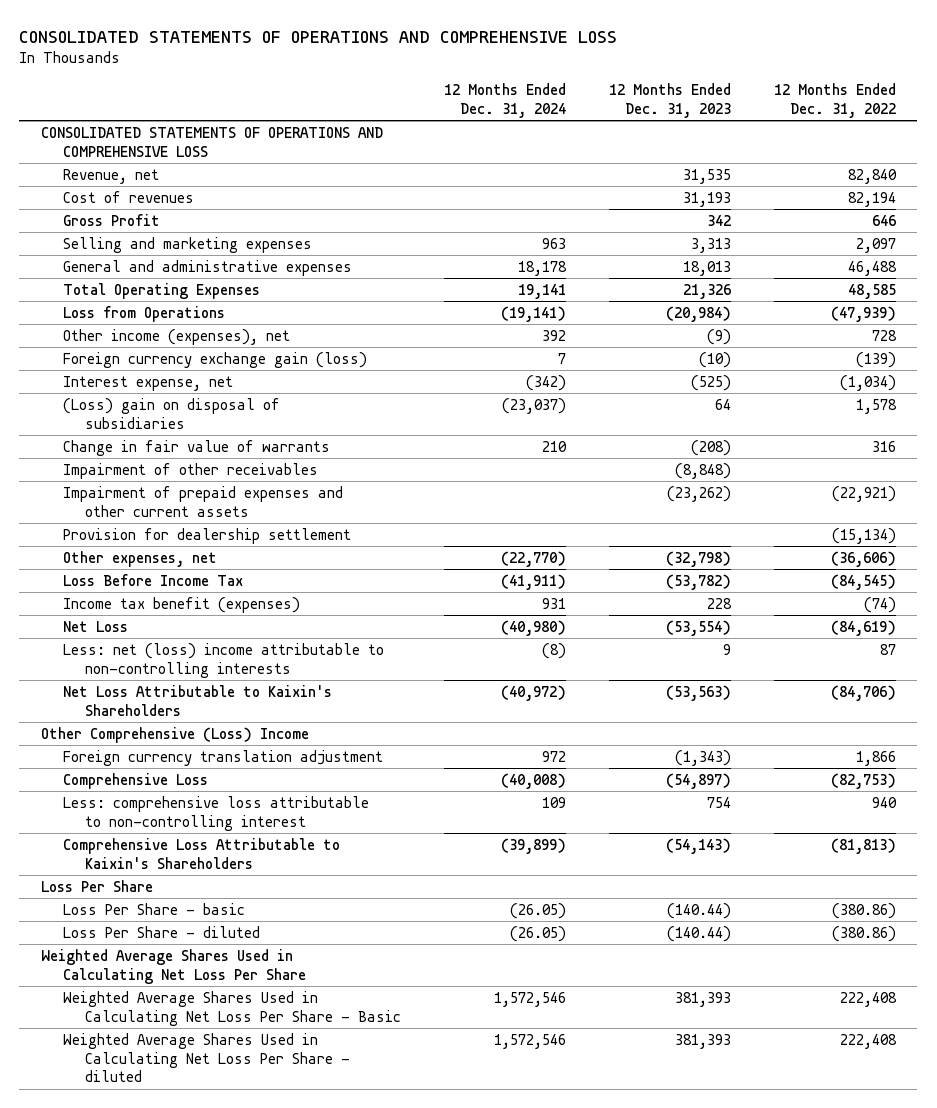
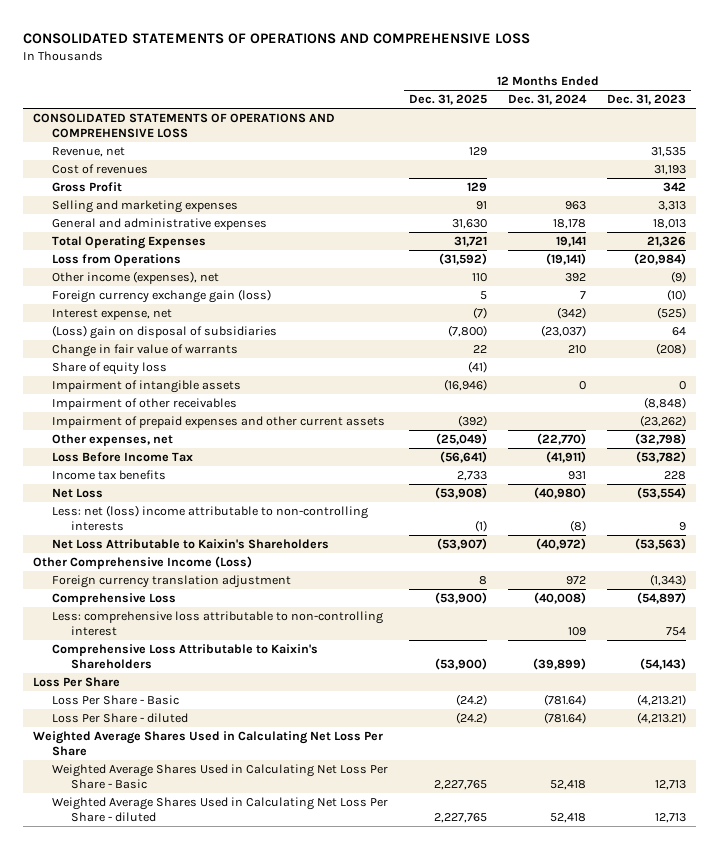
[774,82,897,118] 12 Months Ended Dec. 31, 2022 -> none
none -> [409,94,488,106] Dec. 31, 2025
none -> [52,361,168,375] Share of equity loss
none -> [52,379,242,393] Impairment of intangible assets
[63,527,352,544] Provision for dealership settlement -> none
[63,596,301,613] Income tax benefit (expenses) -> [52,469,167,480] Income tax benefits
[40,726,309,743] Other Comprehensive (Loss) Income -> [33,555,253,569] Other Comprehensive Income (Loss)
[63,902,246,915] Loss Per Share - basic -> [52,694,180,705] Loss Per Share - Basic
[510,902,567,919] (26.05) -> [544,693,587,706] (781.64)
[667,902,732,919] (140.44) -> [637,693,687,706] (4,213.21)
[510,925,567,942] (26.05) -> [544,711,587,724] (781.64)
[667,925,732,942] (140.44) -> [637,711,687,724] (4,213.21)
[494,991,567,1007] 1,572,546 -> [550,779,587,790] 52,418
[675,991,732,1007] 381,393 -> [655,779,687,790] 12,713
[494,1033,567,1049] 1,572,546 -> [550,812,587,823] 52,418
[675,1033,732,1049] 381,393 -> [655,812,687,823] 12,713

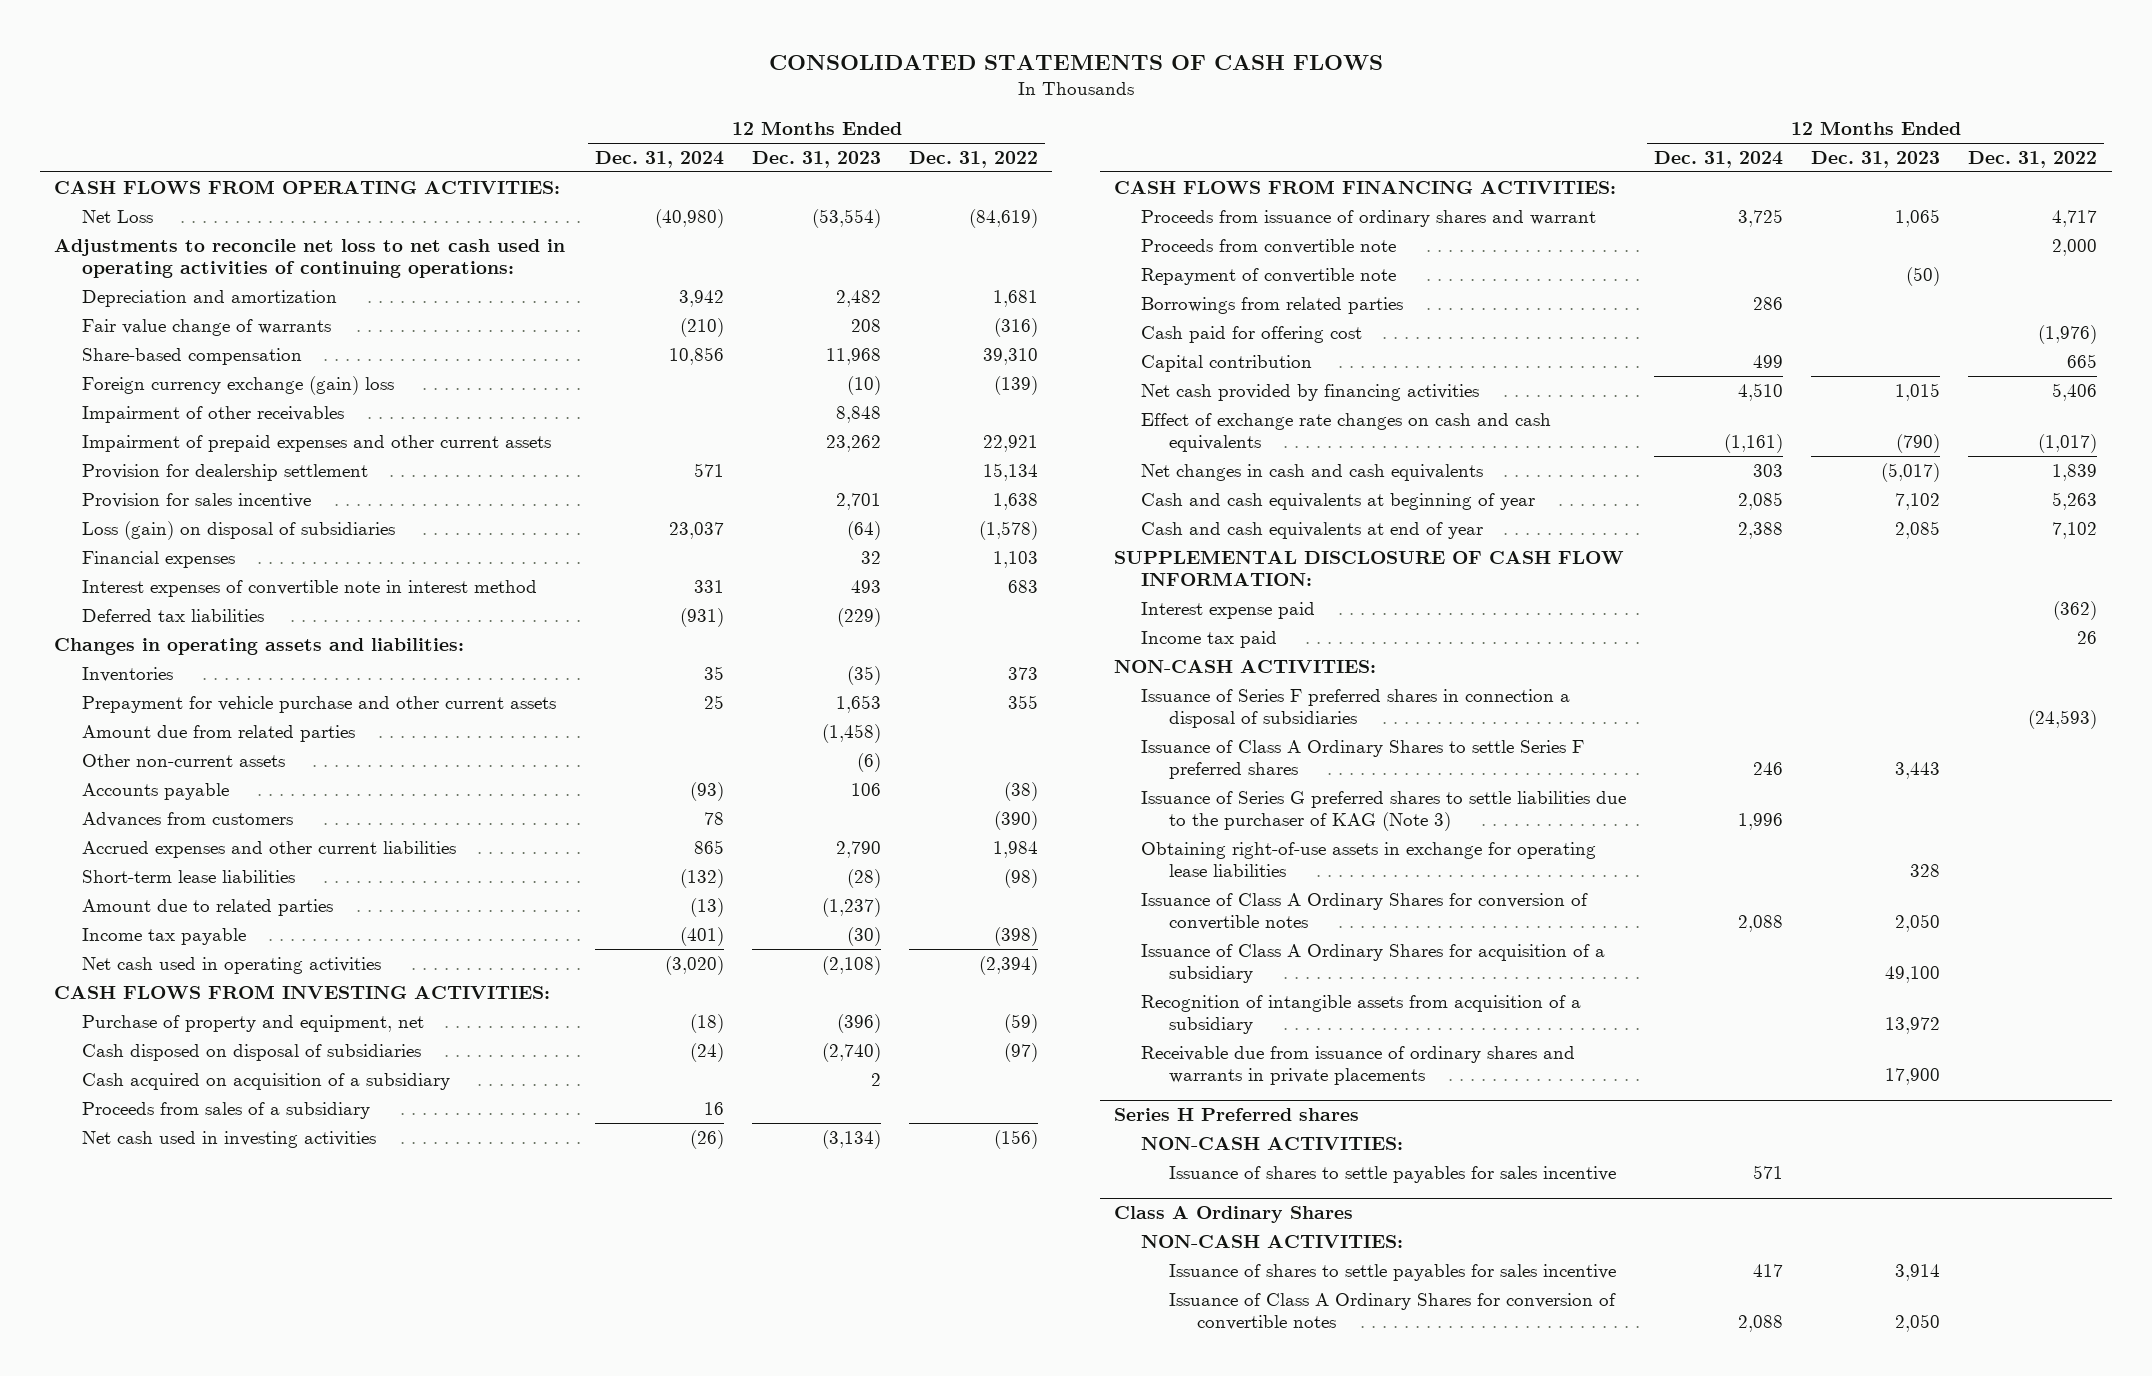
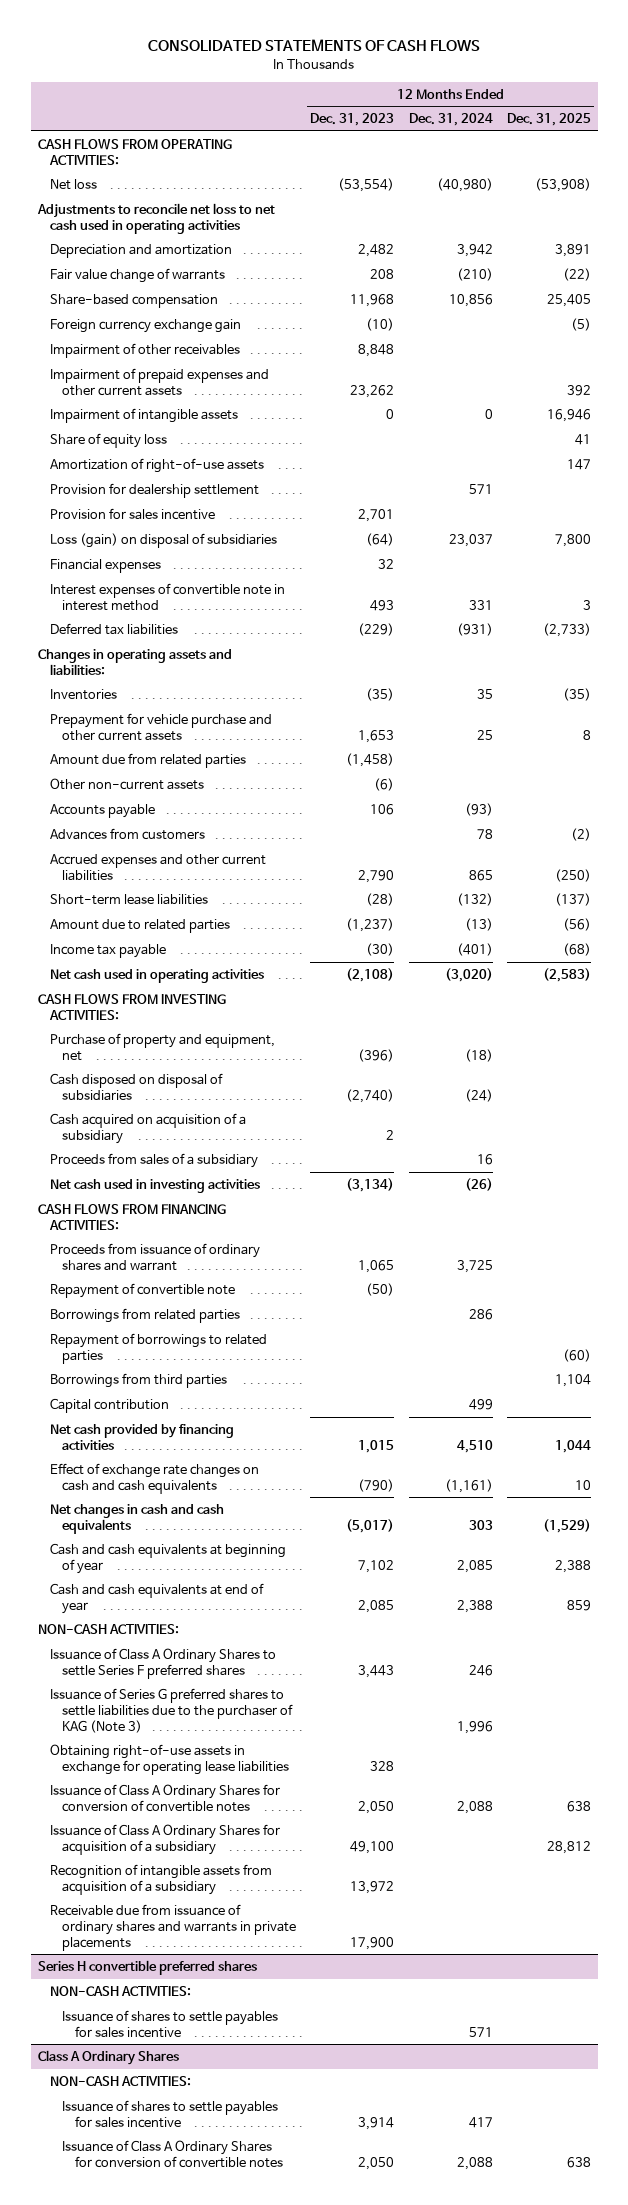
[909,151,1039,169] Dec. 31, 2022 -> none
none -> [506,113,591,127] Dec. 31, 2025
[82,210,154,224] Net Loss -> [49,178,97,190] Net loss
[54,239,566,279] Adjustments to reconcile net loss to net cash used in operating activities of continuing operations: -> [36,202,275,234] Adjustments to reconcile net loss to net cash used in operating activities
[82,376,395,396] Foreign currency exchange (gain) loss -> [49,318,241,333] Foreign currency exchange gain
none -> [49,407,238,423] Impairment of intangible assets
none -> [49,432,167,448] Share of equity loss
none -> [49,457,264,473] Amortization of right-of-use assets
[1141,239,1397,255] Proceeds from convertible note -> none
[1141,326,1363,344] Cash paid for offering cost -> none
none -> [49,1332,267,1364] Repayment of borrowings to related parties
none -> [49,1372,227,1388] Borrowings from third parties
[1113,550,1624,587] SUPPLEMENTAL DISCLOSURE OF CASH FLOW INFORMATION: -> none
[1141,602,1316,620] Interest expense paid -> none
[1141,631,1278,649] Income tax paid -> none
[1141,689,1571,729] Issuance of Series F preferred shares in connection a disposal of subsidiaries -> none
[1113,1108,1359,1122] Series H Preferred shares -> [37,1959,257,1975] Series H convertible preferred shares

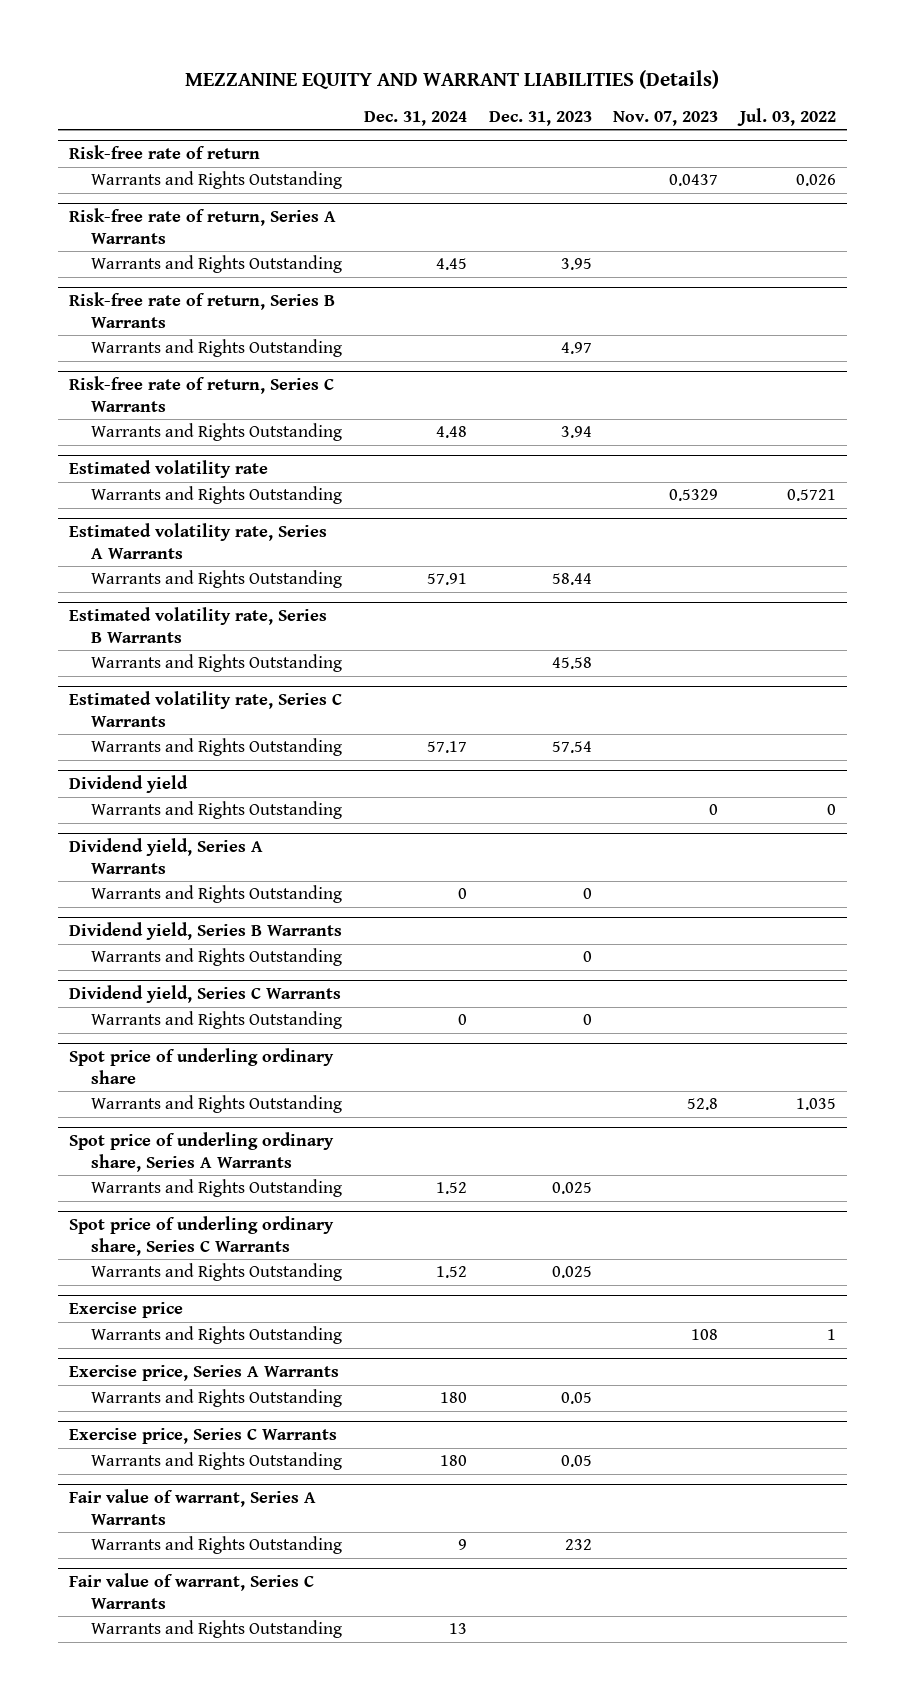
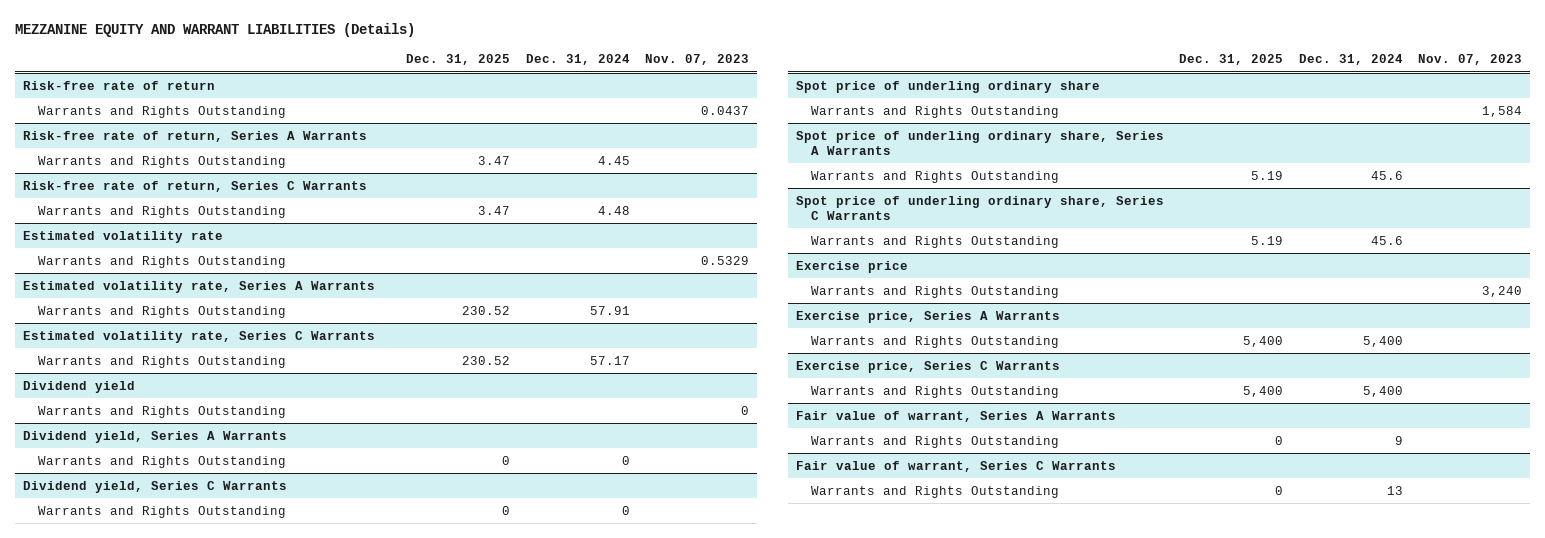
[488,111,592,127] Dec. 31, 2023 -> none
[736,108,836,127] Jul. 03, 2022 -> none
none -> [406,54,511,66] Dec. 31, 2025
[68,292,335,328] Risk-free rate of return, Series B Warrants -> none
[91,339,343,358] Warrants and Rights Outstanding -> none
[68,607,327,643] Estimated volatility rate, Series B Warrants -> none
[91,654,343,673] Warrants and Rights Outstanding -> none
[68,922,342,941] Dividend yield, Series B Warrants -> none
[91,948,343,967] Warrants and Rights Outstanding -> none
[687,1098,719,1111] 52.8 -> [1482,105,1523,117] 1,584
[435,1182,467,1195] 1.52 -> [1370,170,1403,180] 45.6
[435,1266,467,1279] 1.52 -> [1370,235,1403,245] 45.6
[691,1329,719,1341] 108 -> [1482,285,1523,297] 3,240
[439,1392,467,1404] 180 -> [1362,335,1403,347] 5,400
[439,1455,467,1467] 180 -> [1362,385,1403,397] 5,400

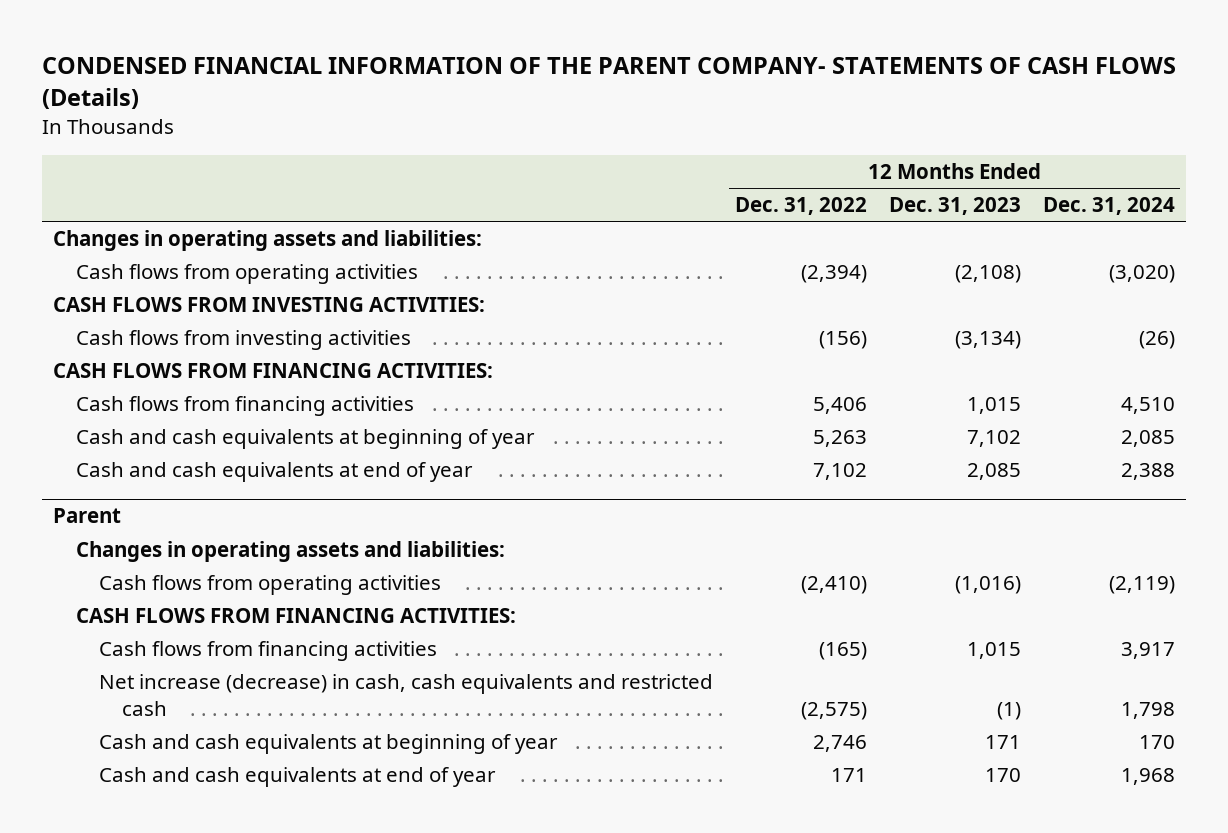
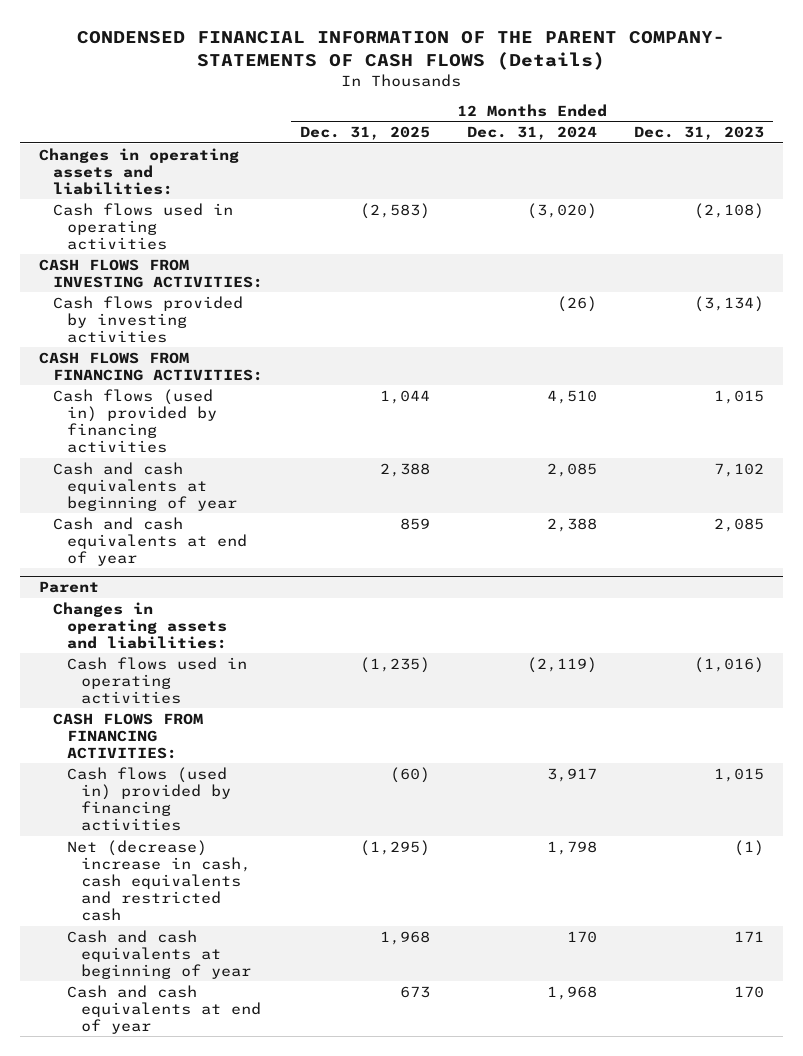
[734,197,867,216] Dec. 31, 2022 -> none
none -> [299,126,430,141] Dec. 31, 2025
[76,264,419,285] Cash flows from operating activities -> [52,202,233,250] Cash flows used in operating activities
[76,330,412,351] Cash flows from investing activities -> [52,295,243,343] Cash flows provided by investing activities
[76,396,415,417] Cash flows from financing activities -> [52,388,217,454] Cash flows (used in) provided by financing activities
[98,575,441,596] Cash flows from operating activities -> [66,656,247,704] Cash flows used in operating activities
[98,641,437,662] Cash flows from financing activities -> [66,766,231,832] Cash flows (used in) provided by financing activities
[98,674,713,716] Net increase (decrease) in cash, cash equivalents and restricted cash -> [66,839,251,922] Net (decrease) increase in cash, cash equivalents and restricted cash

